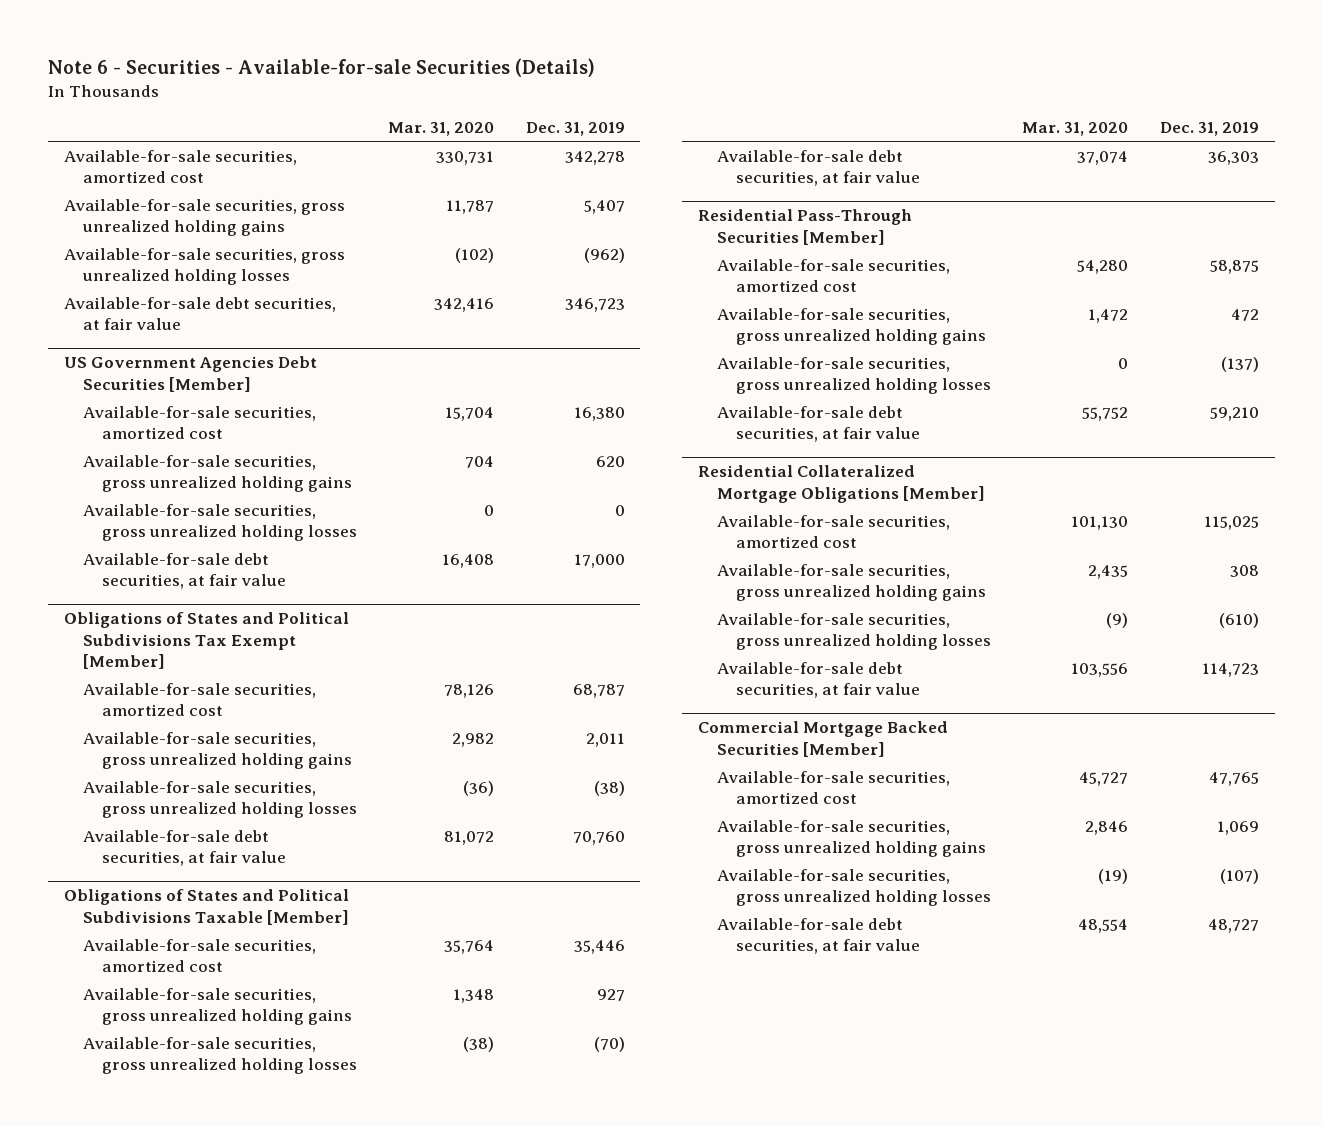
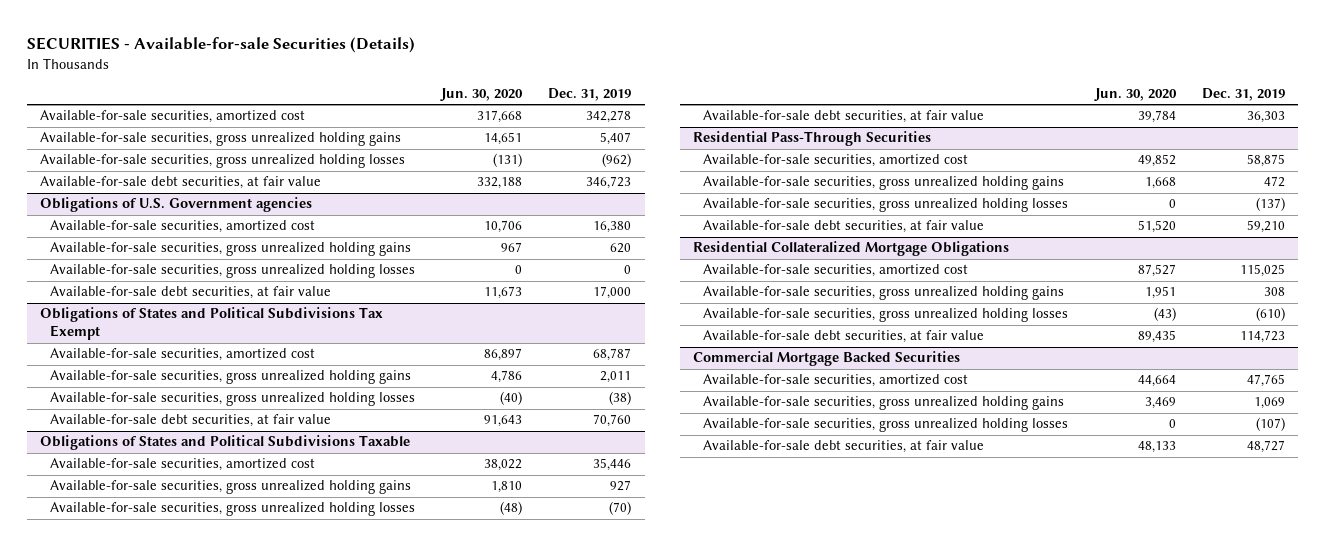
[48,58,596,78] Note 6 - Securities - Available-for-sale Securities (Details) -> [27,37,416,54] SECURITIES - Available-for-sale Securities (Details)
[388,122,495,137] Mar. 31, 2020 -> none
none -> [440,88,524,102] Jun. 30, 2020
[64,356,318,392] US Government Agencies Debt Securities [Member] -> [40,197,313,213] Obligations of U.S. Government agencies
[64,612,350,669] Obligations of States and Political Subdivisions Tax Exempt [Member] -> [40,307,384,341] Obligations of States and Political Subdivisions Tax Exempt
[64,889,350,925] Obligations of States and Political Subdivisions Taxable [Member] -> [40,435,411,451] Obligations of States and Political Subdivisions Taxable
[698,209,913,245] Residential Pass-Through Securities [Member] -> [693,131,932,147] Residential Pass-Through Securities
[698,465,985,503] Residential Collateralized Mortgage Obligations [Member] -> [693,241,1010,257] Residential Collateralized Mortgage Obligations
[698,721,949,757] Commercial Mortgage Backed Securities [Member] -> [693,351,961,367] Commercial Mortgage Backed Securities

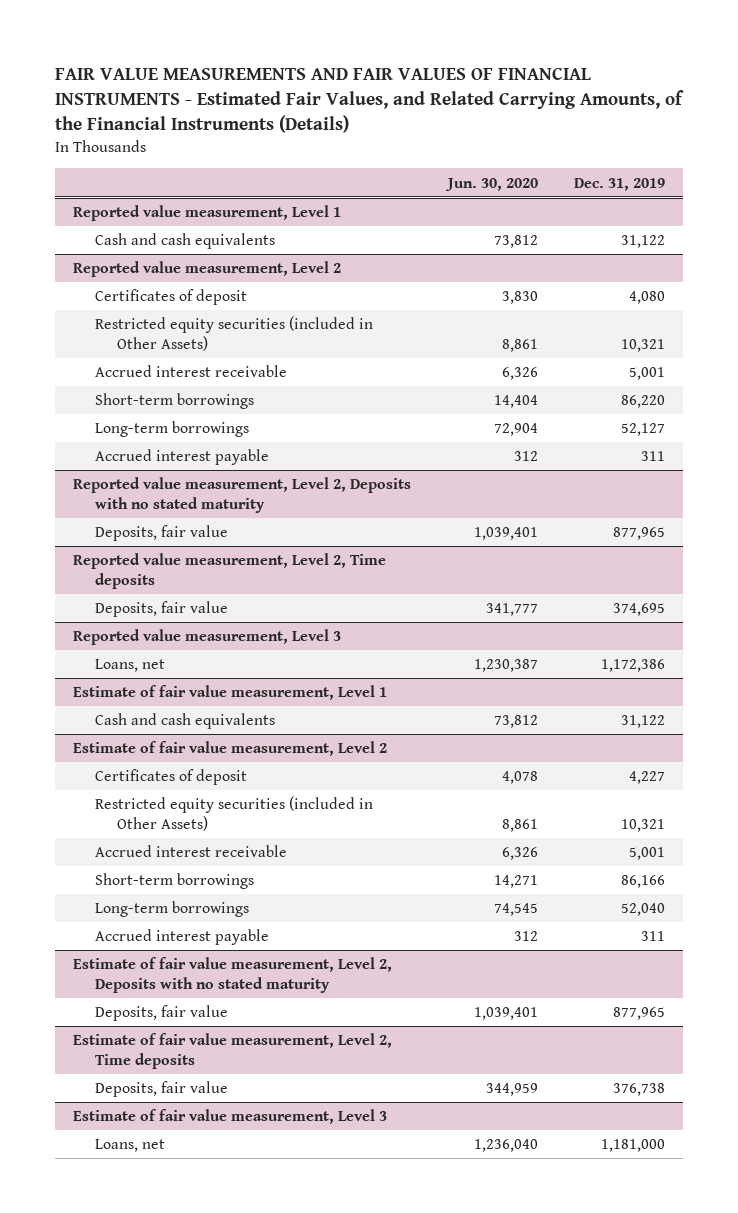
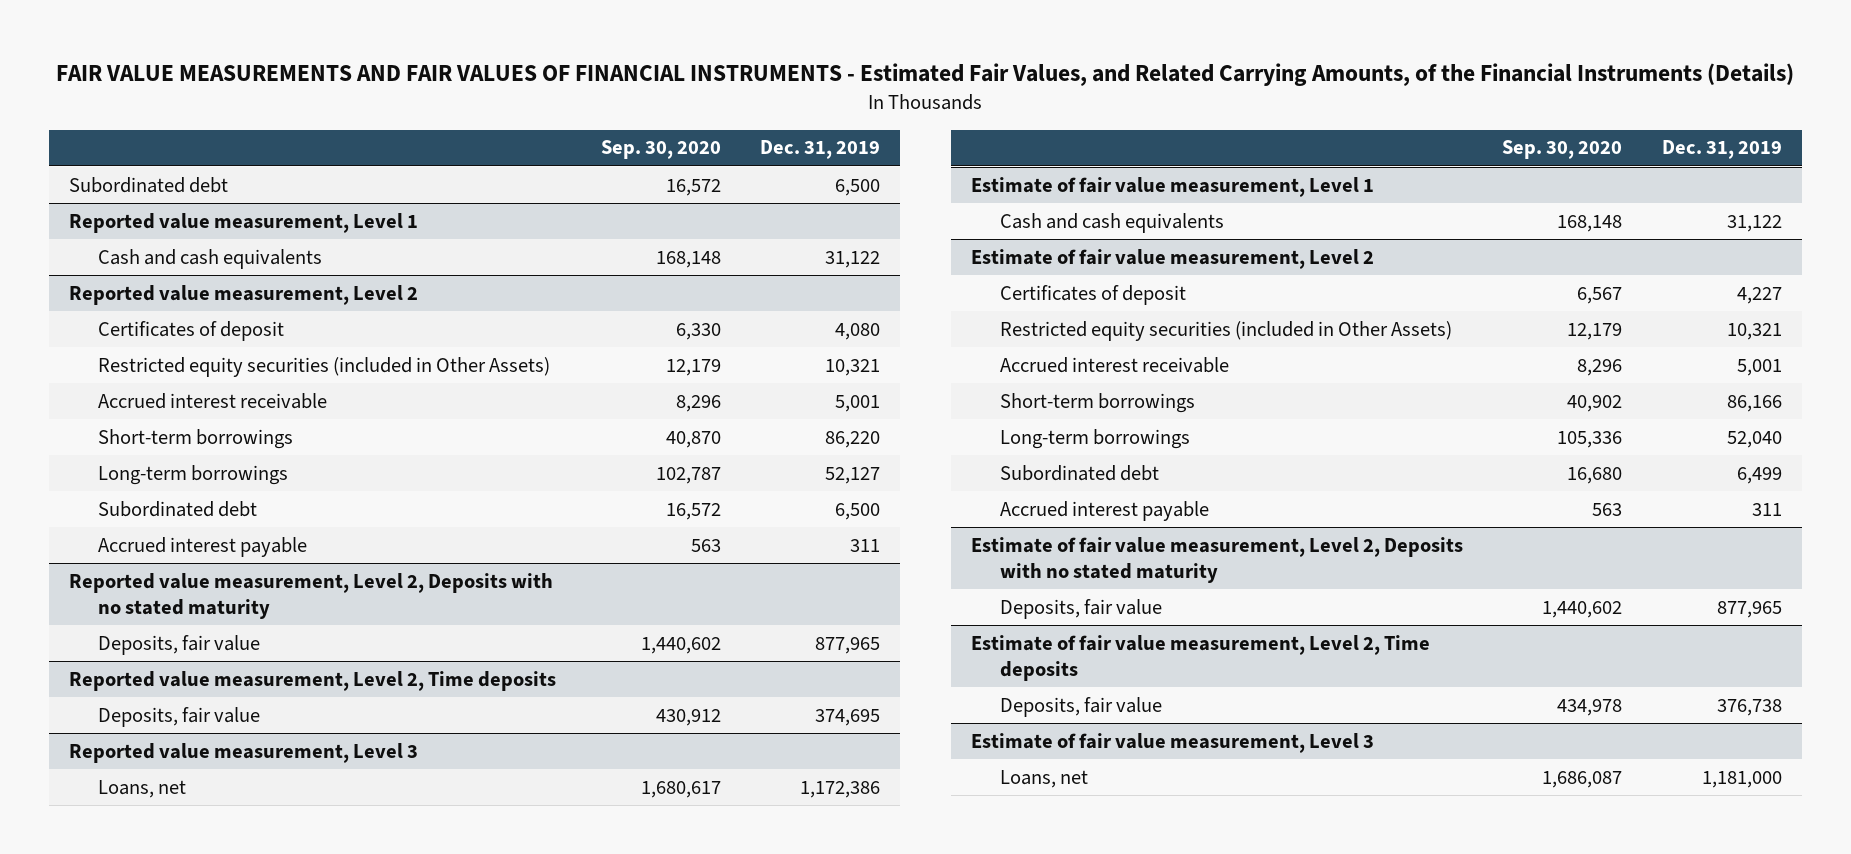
[444,177,538,191] Jun. 30, 2020 -> none
none -> [600,140,721,160] Sep. 30, 2020
none -> [69,176,229,193] Subordinated debt
none -> [97,500,257,517] Subordinated debt
none -> [999,464,1159,481] Subordinated debt

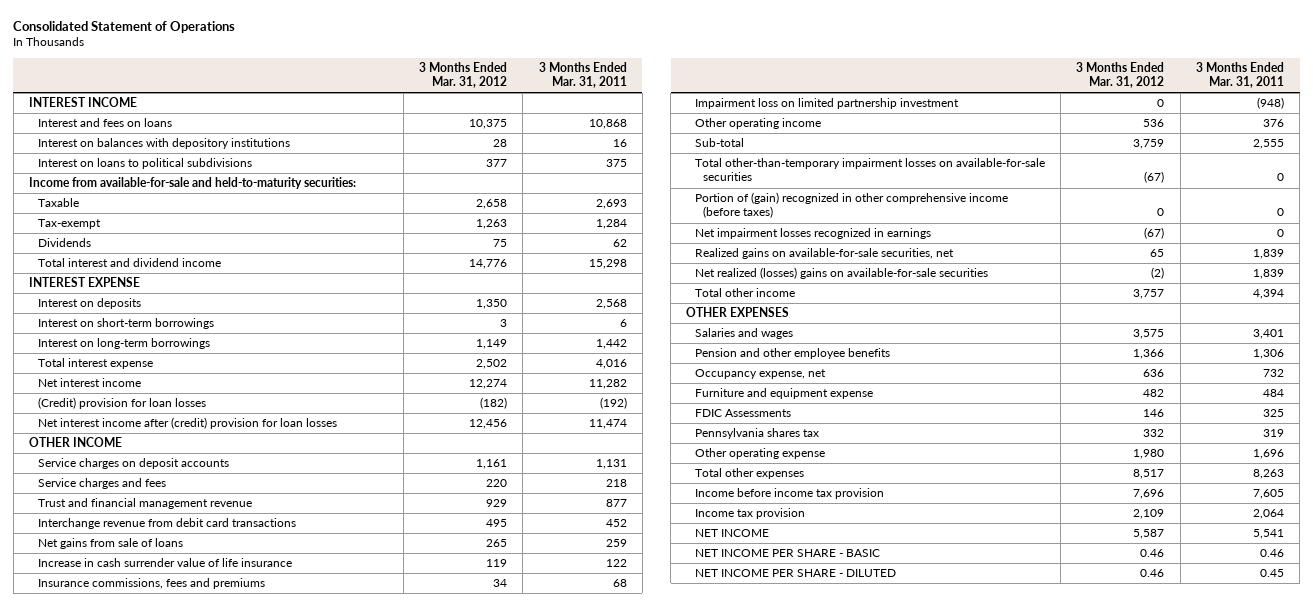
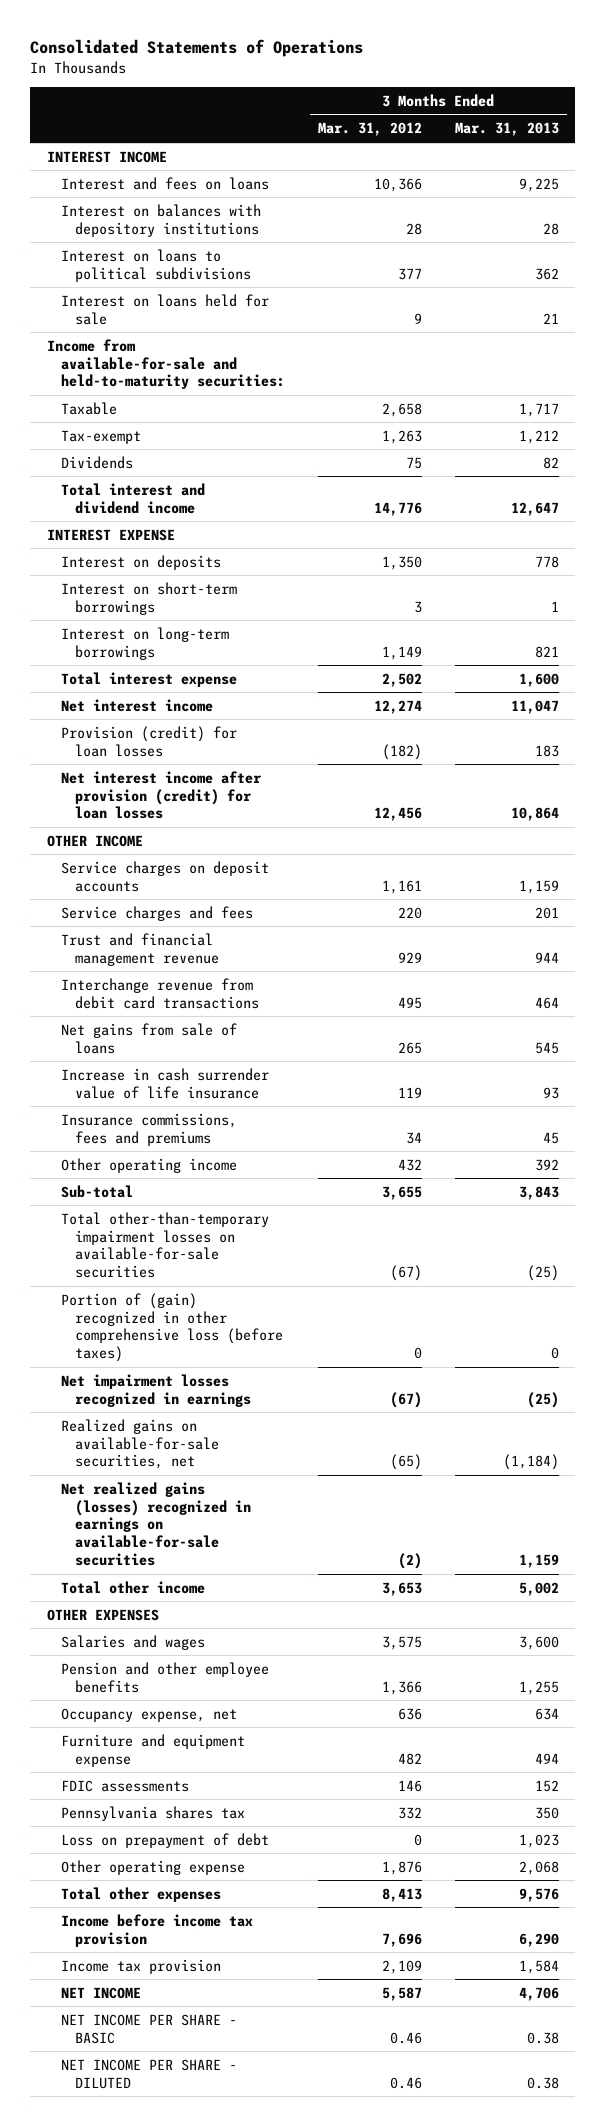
[13,20,236,33] Consolidated Statement of Operations -> [30,39,364,58] Consolidated Statements of Operations
[538,61,627,88] 3 Months Ended Mar. 31, 2011 -> none
none -> [454,122,559,137] Mar. 31, 2013
[469,119,508,130] 10,375 -> [373,177,422,192] 10,366
none -> [60,293,269,325] Interest on loans held for sale
[37,397,206,410] (Credit) provision for loan losses -> [60,725,237,757] Provision (credit) for loan losses
[37,417,337,430] Net interest income after (credit) provision for loan losses -> [60,770,262,820] Net interest income after provision (credit) for loan losses
[694,98,959,110] Impairment loss on limited partnership investment -> none
[1143,119,1165,128] 536 -> [397,1158,422,1171] 432
[1133,139,1165,150] 3,759 -> [381,1185,422,1200] 3,655
[694,192,1008,219] Portion of (gain) recognized in other comprehensive income (before taxes) -> [60,1292,284,1363] Portion of (gain) recognized in other comprehensive loss (before taxes)
[1150,249,1165,258] 65 -> [389,1454,422,1471] (65)
[694,267,988,280] Net realized (losses) gains on available-for-sale securities -> [60,1481,252,1566] Net realized gains (losses) recognized in earnings on available-for-sale securities
[1133,289,1165,300] 3,757 -> [381,1581,422,1596] 3,653
[694,409,791,418] FDIC Assessments -> [60,1779,189,1792] FDIC assessments
none -> [60,1832,269,1848] Loss on prepayment of debt
[1133,449,1165,460] 1,980 -> [381,1860,422,1875] 1,876
[1133,469,1165,480] 8,517 -> [381,1887,422,1902] 8,413

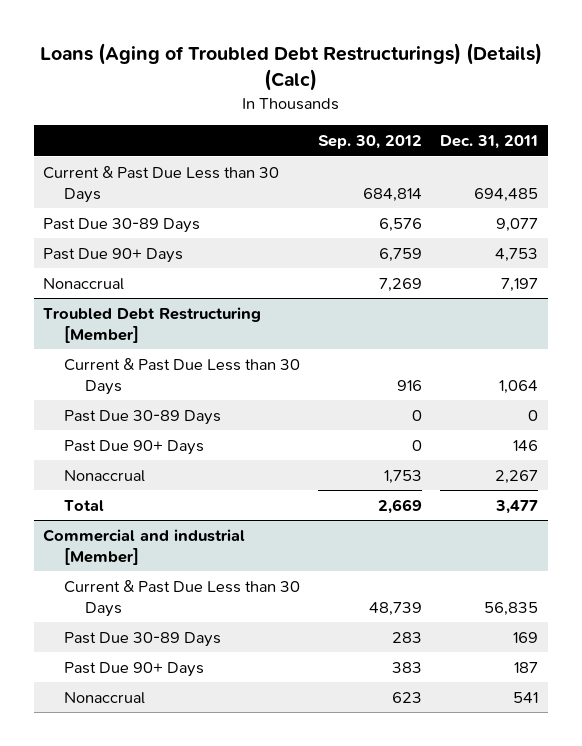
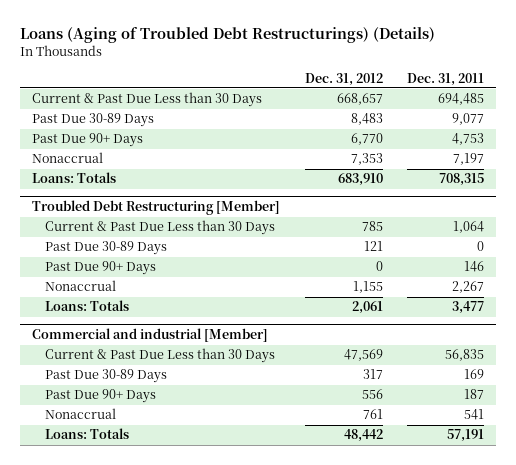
[39,43,542,92] Loans (Aging of Troubled Debt Restructurings) (Details) (Calc) -> [19,27,435,44] Loans (Aging of Troubled Debt Restructurings) (Details)
[318,135,423,150] Sep. 30, 2012 -> none
none -> [304,72,383,86] Dec. 31, 2012
none -> [32,172,117,184] Loans: Totals
[64,499,105,511] Total -> [44,300,129,312] Loans: Totals
none -> [44,428,129,440] Loans: Totals

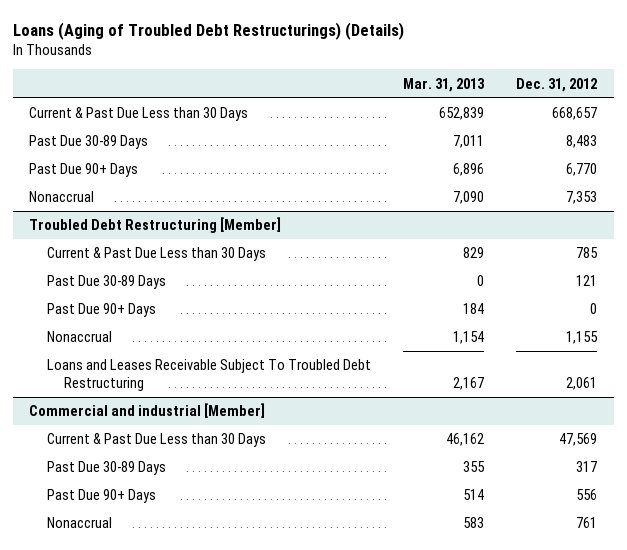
[407,72,485,86] Dec. 31, 2011 -> none
none -> [403,77,486,92] Mar. 31, 2013
[32,172,117,184] Loans: Totals -> none
[44,300,129,312] Loans: Totals -> [46,359,371,392] Loans and Leases Receivable Subject To Troubled Debt Restructuring
[44,428,129,440] Loans: Totals -> none

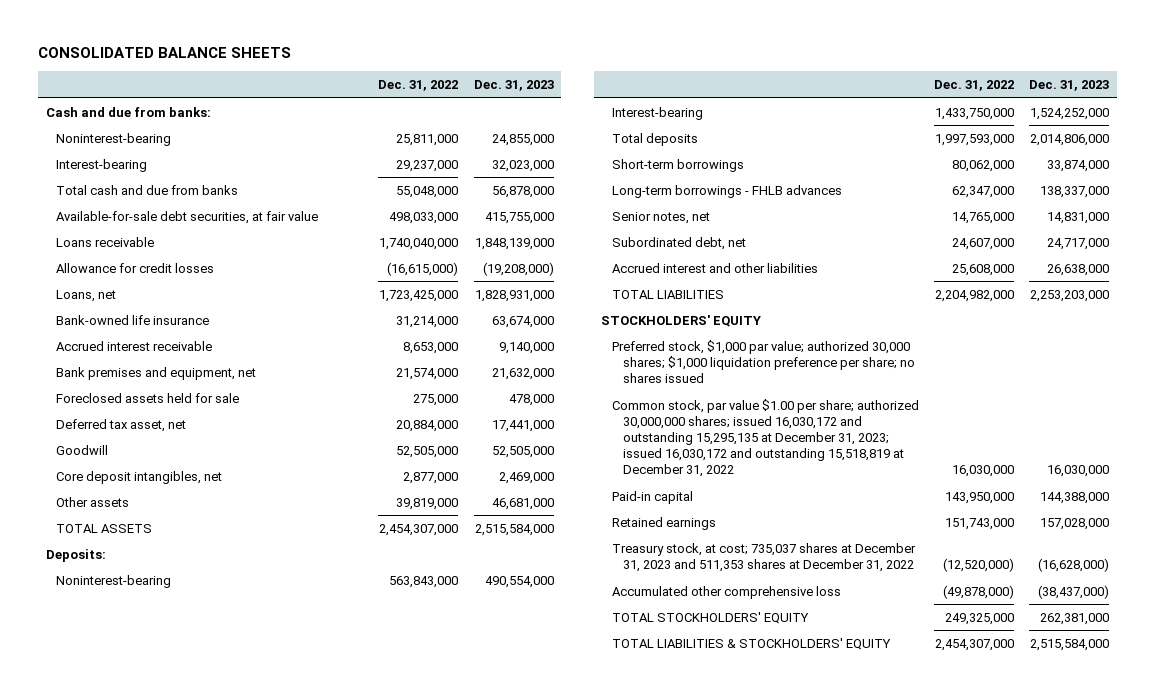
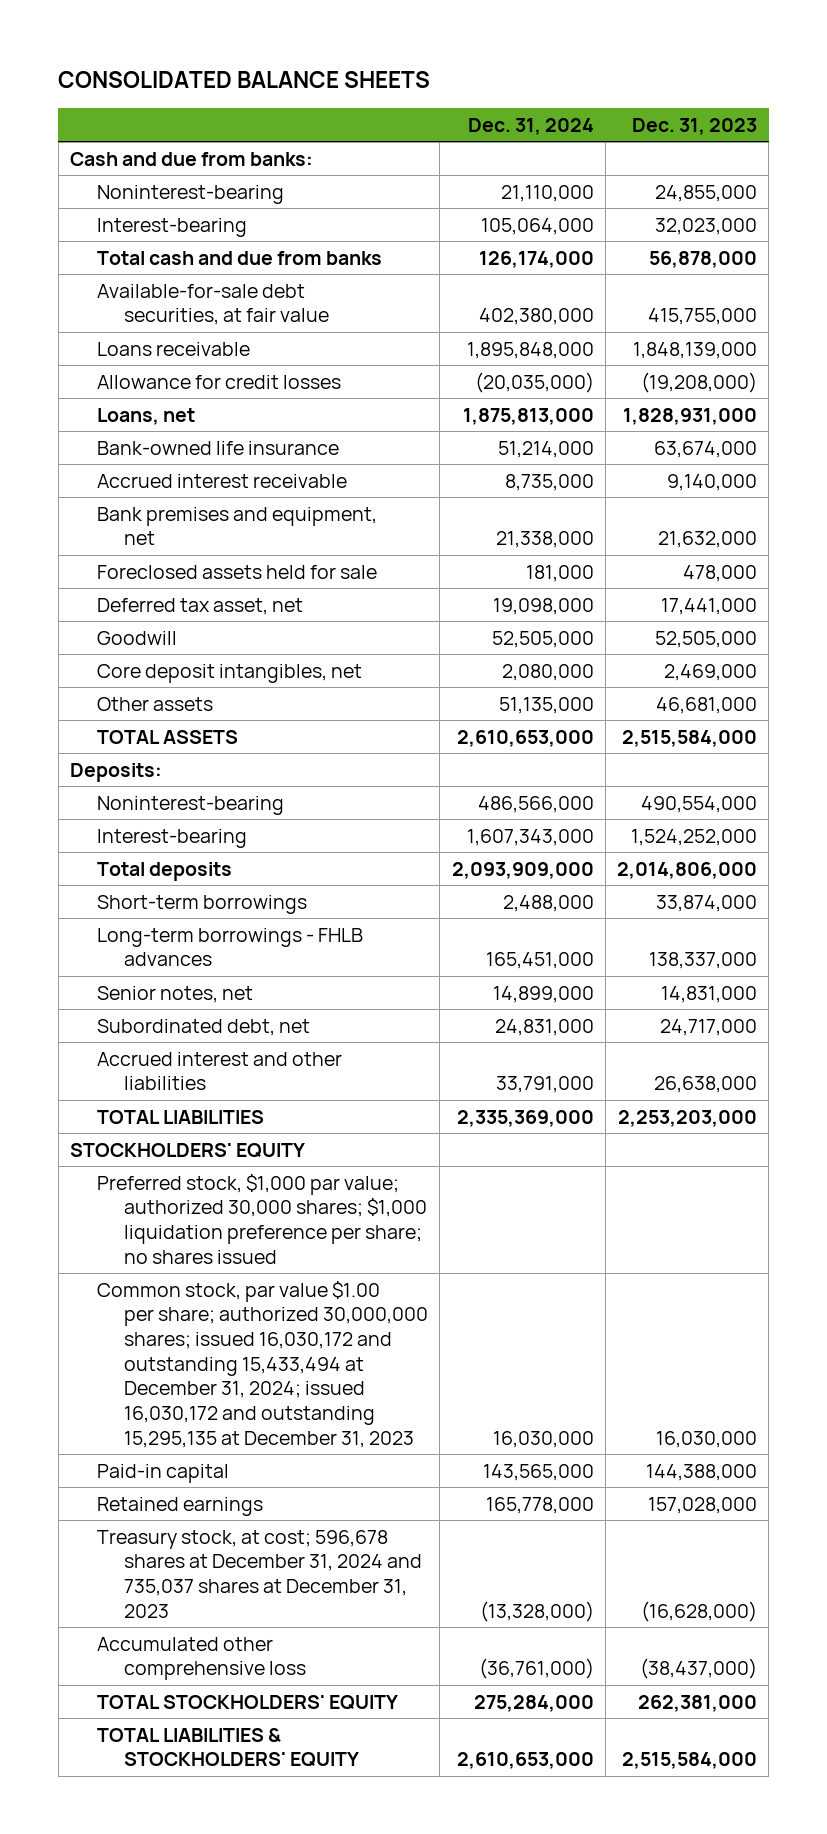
[378,80,459,92] Dec. 31, 2022 -> none
none -> [467,117,594,135] Dec. 31, 2024
[612,398,920,478] Common stock, par value $1.00 per share; authorized 30,000,000 shares; issued 16,030,172 and outstanding 15,295,135 at December 31, 2023; issued 16,030,172 and outstanding 15,518,819 at December 31, 2022 -> [96,1280,428,1448] Common stock, par value $1.00 per share; authorized 30,000,000 shares; issued 16,030,172 and outstanding 15,433,494 at December 31, 2024; issued 16,030,172 and outstanding 15,295,135 at December 31, 2023
[612,542,917,572] Treasury stock, at cost; 735,037 shares at December 31, 2023 and 511,353 shares at December 31, 2022 -> [96,1529,422,1618] Treasury stock, at cost; 596,678 shares at December 31, 2024 and 735,037 shares at December 31, 2023

